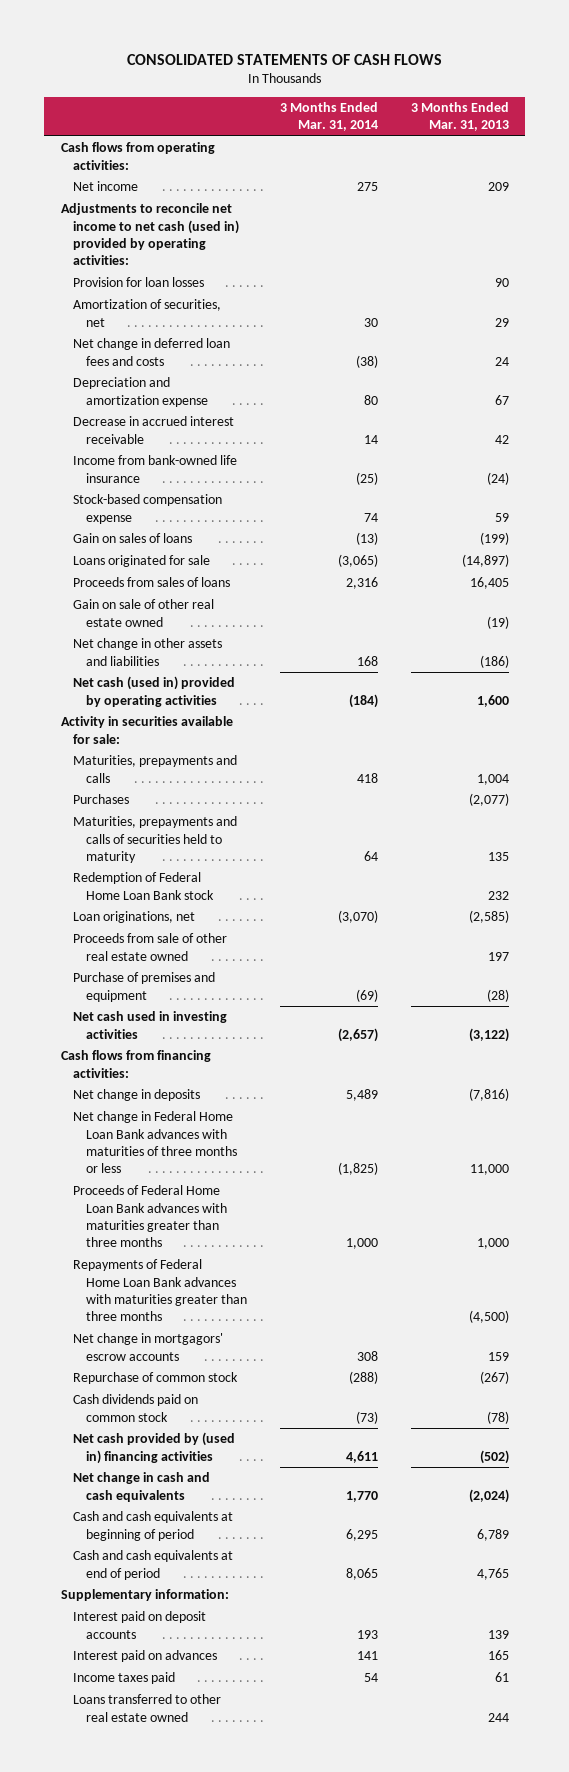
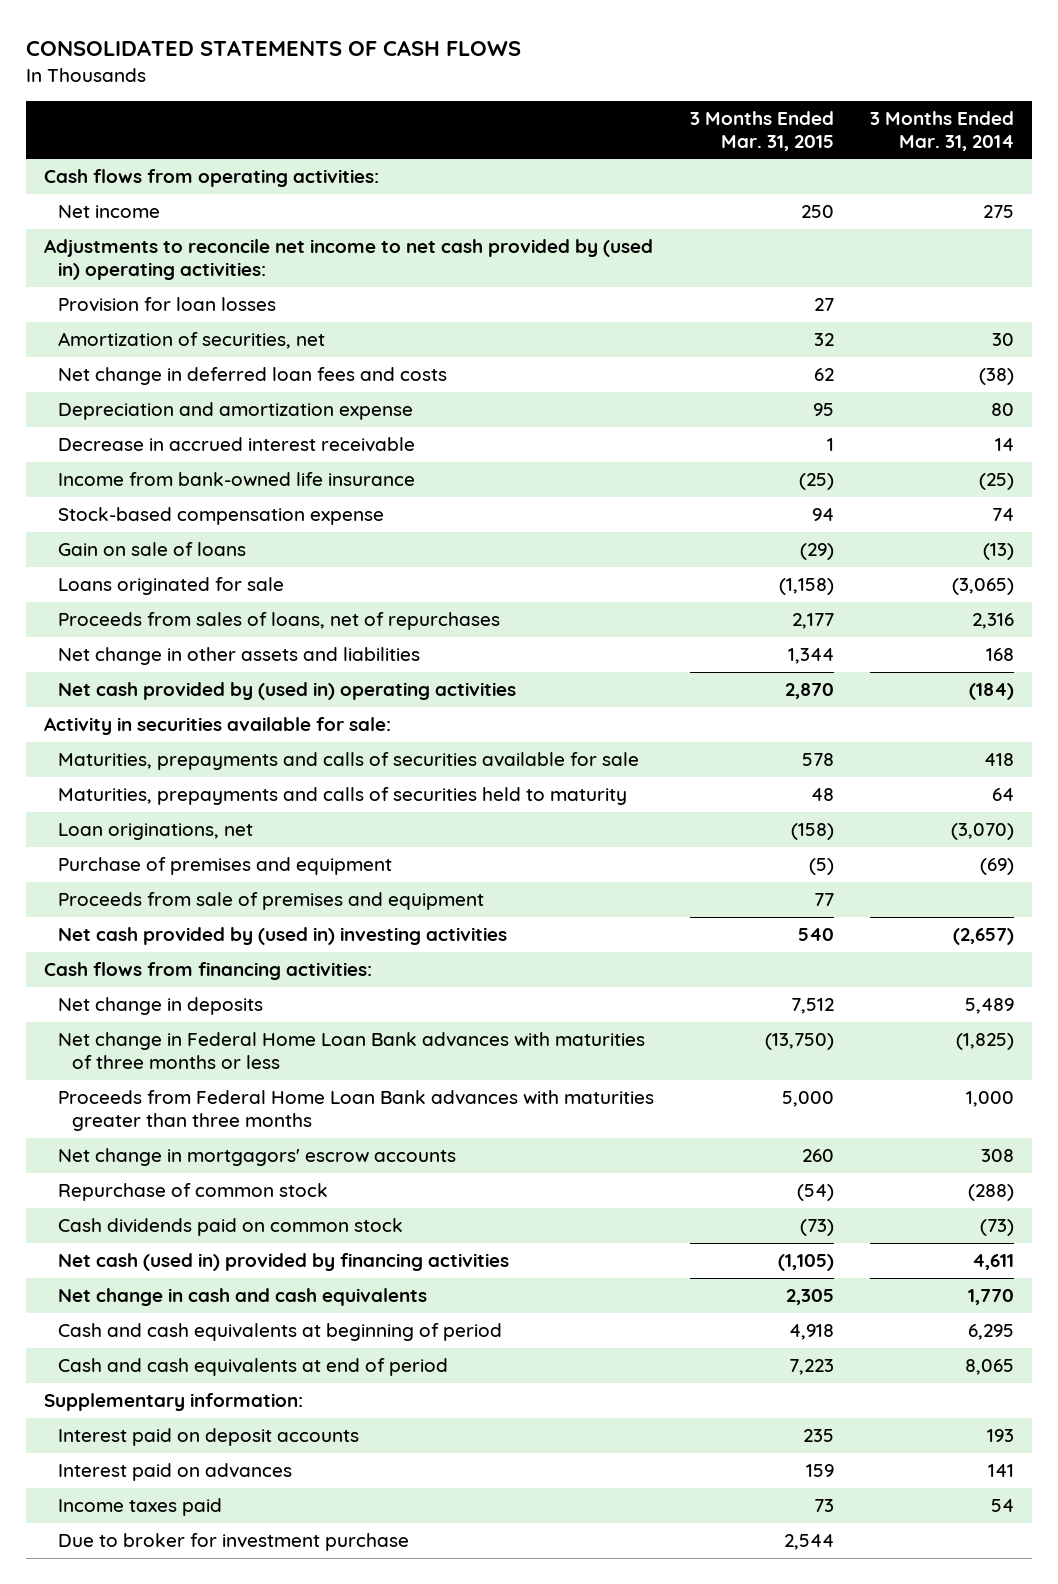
[410,101,509,132] 3 Months Ended Mar. 31, 2013 -> none
none -> [690,111,835,151] 3 Months Ended Mar. 31, 2015
[60,203,240,266] Adjustments to reconcile net income to net cash (used in) provided by operating activities: -> [44,239,654,280] Adjustments to reconcile net income to net cash provided by (used in) operating activities:
[73,533,193,544] Gain on sales of loans -> [58,542,247,557] Gain on sale of loans
[73,599,215,627] Gain on sale of other real estate owned -> none
[73,577,231,588] Proceeds from sales of loans -> [58,612,501,631] Proceeds from sales of loans, net of repurchases
[73,676,236,707] Net cash (used in) provided by operating activities -> [58,682,517,701] Net cash provided by (used in) operating activities
[73,794,130,805] Purchases -> none
[73,755,238,783] Maturities, prepayments and calls -> [58,752,640,771] Maturities, prepayments and calls of securities available for sale
[73,872,215,900] Redemption of Federal Home Loan Bank stock -> none
[73,933,228,961] Proceeds from sale of other real estate owned -> none
none -> [58,892,485,911] Proceeds from sale of premises and equipment
[73,1011,228,1039] Net cash used in investing activities -> [58,927,508,946] Net cash provided by (used in) investing activities
[73,1259,248,1322] Repayments of Federal Home Loan Bank advances with maturities greater than three months -> none
[73,1185,228,1248] Proceeds of Federal Home Loan Bank advances with maturities greater than three months -> [58,1090,655,1131] Proceeds from Federal Home Loan Bank advances with maturities greater than three months
[73,1432,236,1464] Net cash provided by (used in) financing activities -> [58,1253,510,1272] Net cash (used in) provided by financing activities
[73,1694,222,1722] Loans transferred to other real estate owned -> none
none -> [58,1533,410,1552] Due to broker for investment purchase

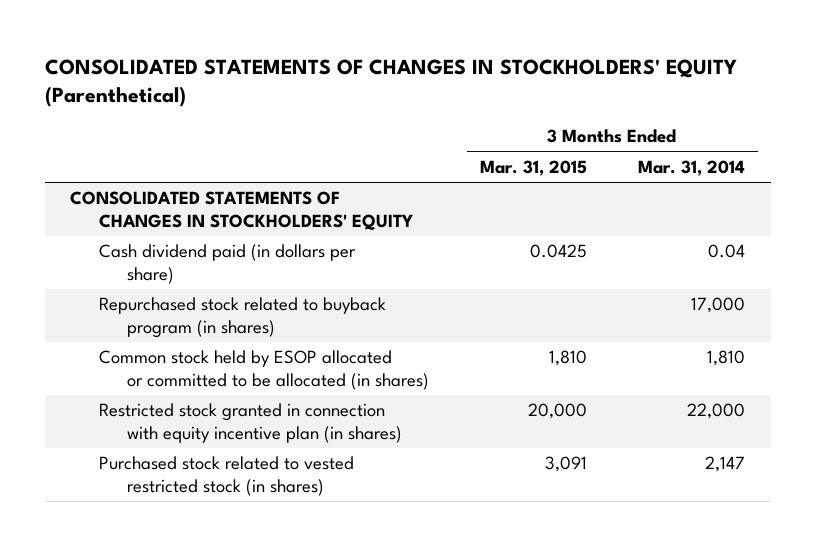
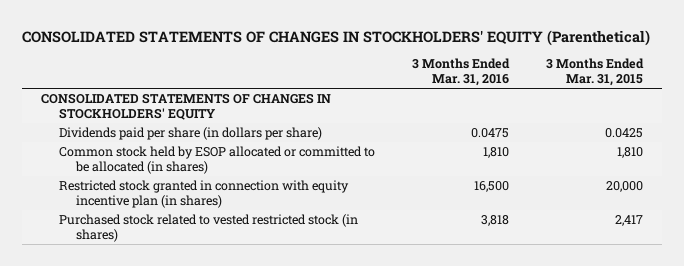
[638,159,746,176] Mar. 31, 2014 -> none
none -> [411,58,510,87] 3 Months Ended Mar. 31, 2016
[98,297,386,339] Repurchased stock related to buyback program (in shares) -> none
[98,244,356,285] Cash dividend paid (in dollars per share) -> [58,126,322,140] Dividends paid per share (in dollars per share)
[544,456,587,473] 3,091 -> [615,214,644,226] 2,417

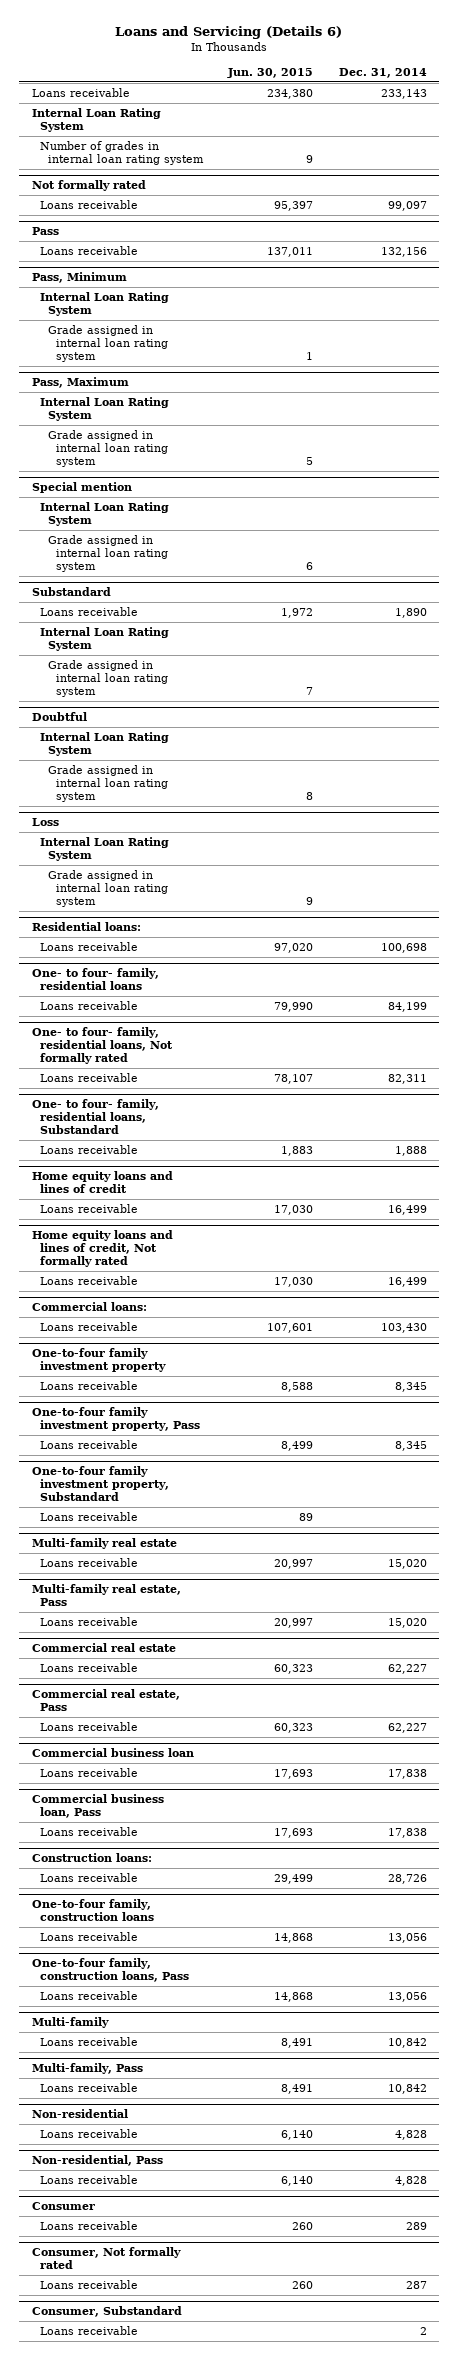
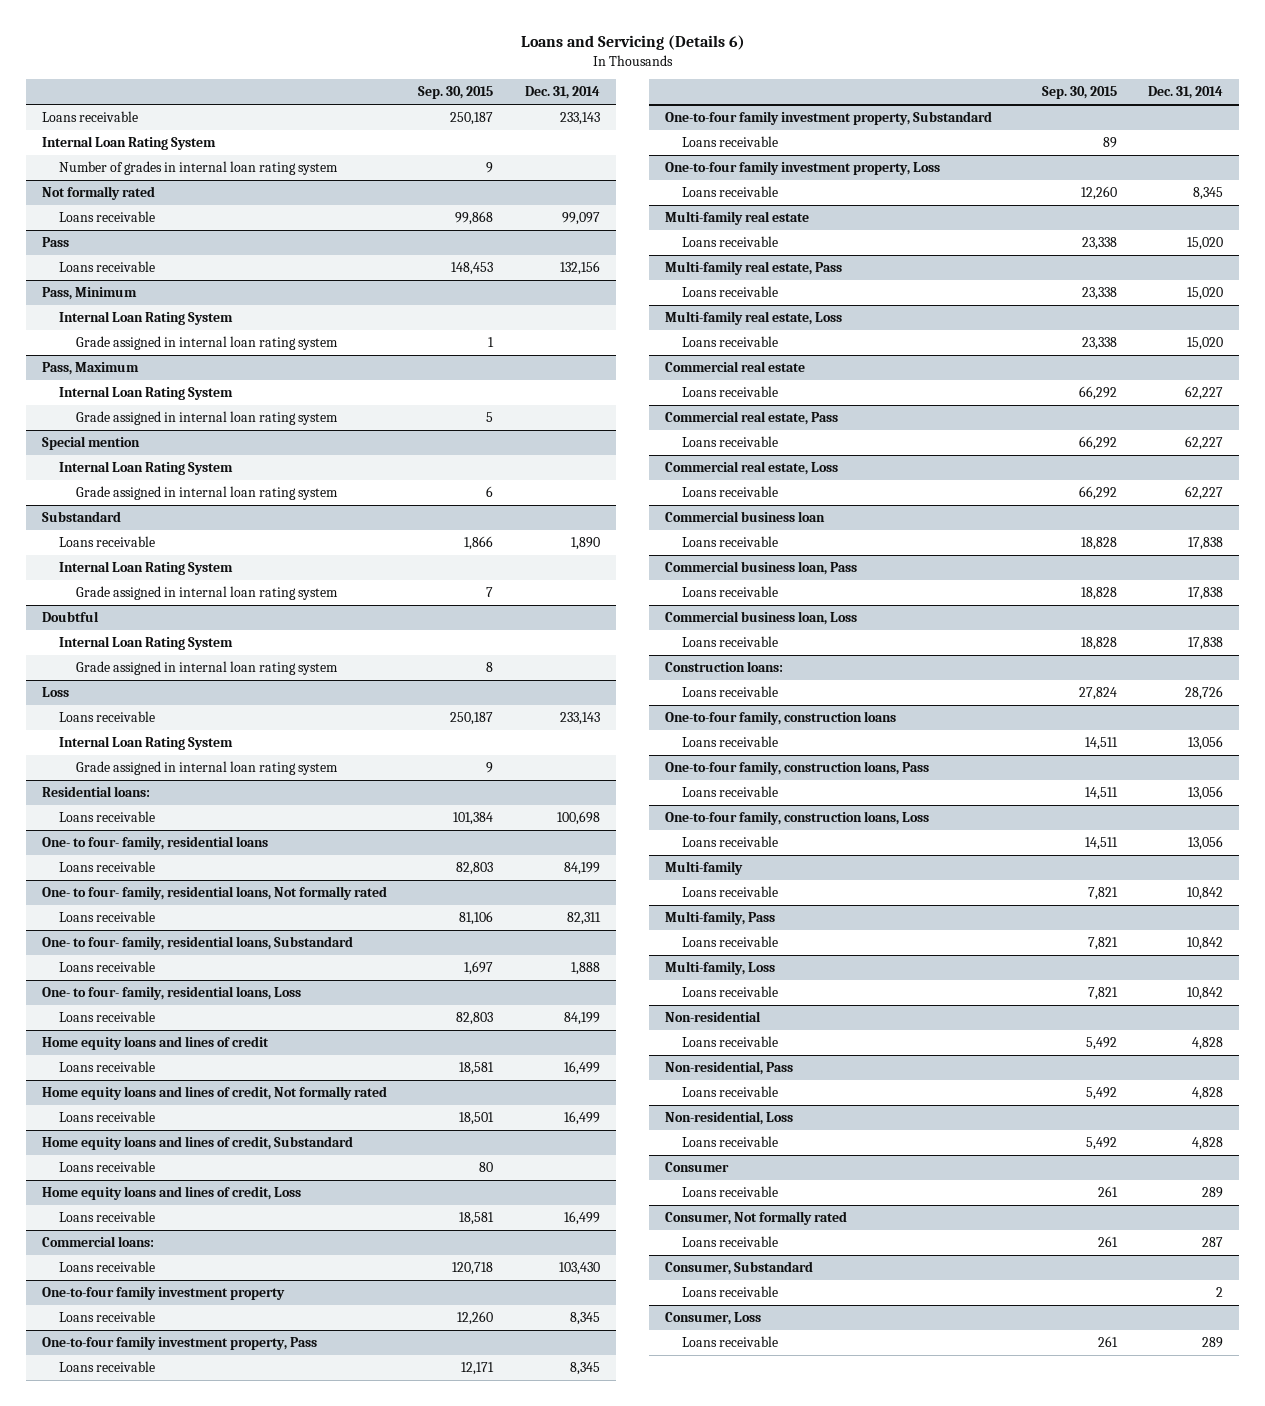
[227,67,314,78] Jun. 30, 2015 -> none
none -> [418,86,494,100] Sep. 30, 2015
none -> [58,711,155,723] Loans receivable
none -> [42,986,302,1001] One- to four- family, residential loans, Loss
none -> [58,1011,155,1023] Loans receivable
none -> [42,1136,354,1151] Home equity loans and lines of credit, Substandard
none -> [58,1161,155,1173] Loans receivable
none -> [42,1186,302,1201] Home equity loans and lines of credit, Loss
none -> [58,1211,155,1223] Loans receivable
none -> [665,161,941,176] One-to-four family investment property, Loss
none -> [682,186,779,198] Loans receivable
none -> [665,311,843,326] Multi-family real estate, Loss
none -> [682,336,779,348] Loans receivable
none -> [665,461,839,476] Commercial real estate, Loss
none -> [682,486,779,498] Loans receivable
none -> [665,611,858,626] Commercial business loan, Loss
none -> [682,636,779,648] Loans receivable
none -> [665,811,930,826] One-to-four family, construction loans, Loss
none -> [682,836,779,848] Loans receivable
none -> [665,961,776,976] Multi-family, Loss
none -> [682,986,779,998] Loans receivable
none -> [665,1111,794,1126] Non-residential, Loss
none -> [682,1136,779,1148] Loans receivable
none -> [665,1312,762,1326] Consumer, Loss
none -> [682,1336,779,1348] Loans receivable

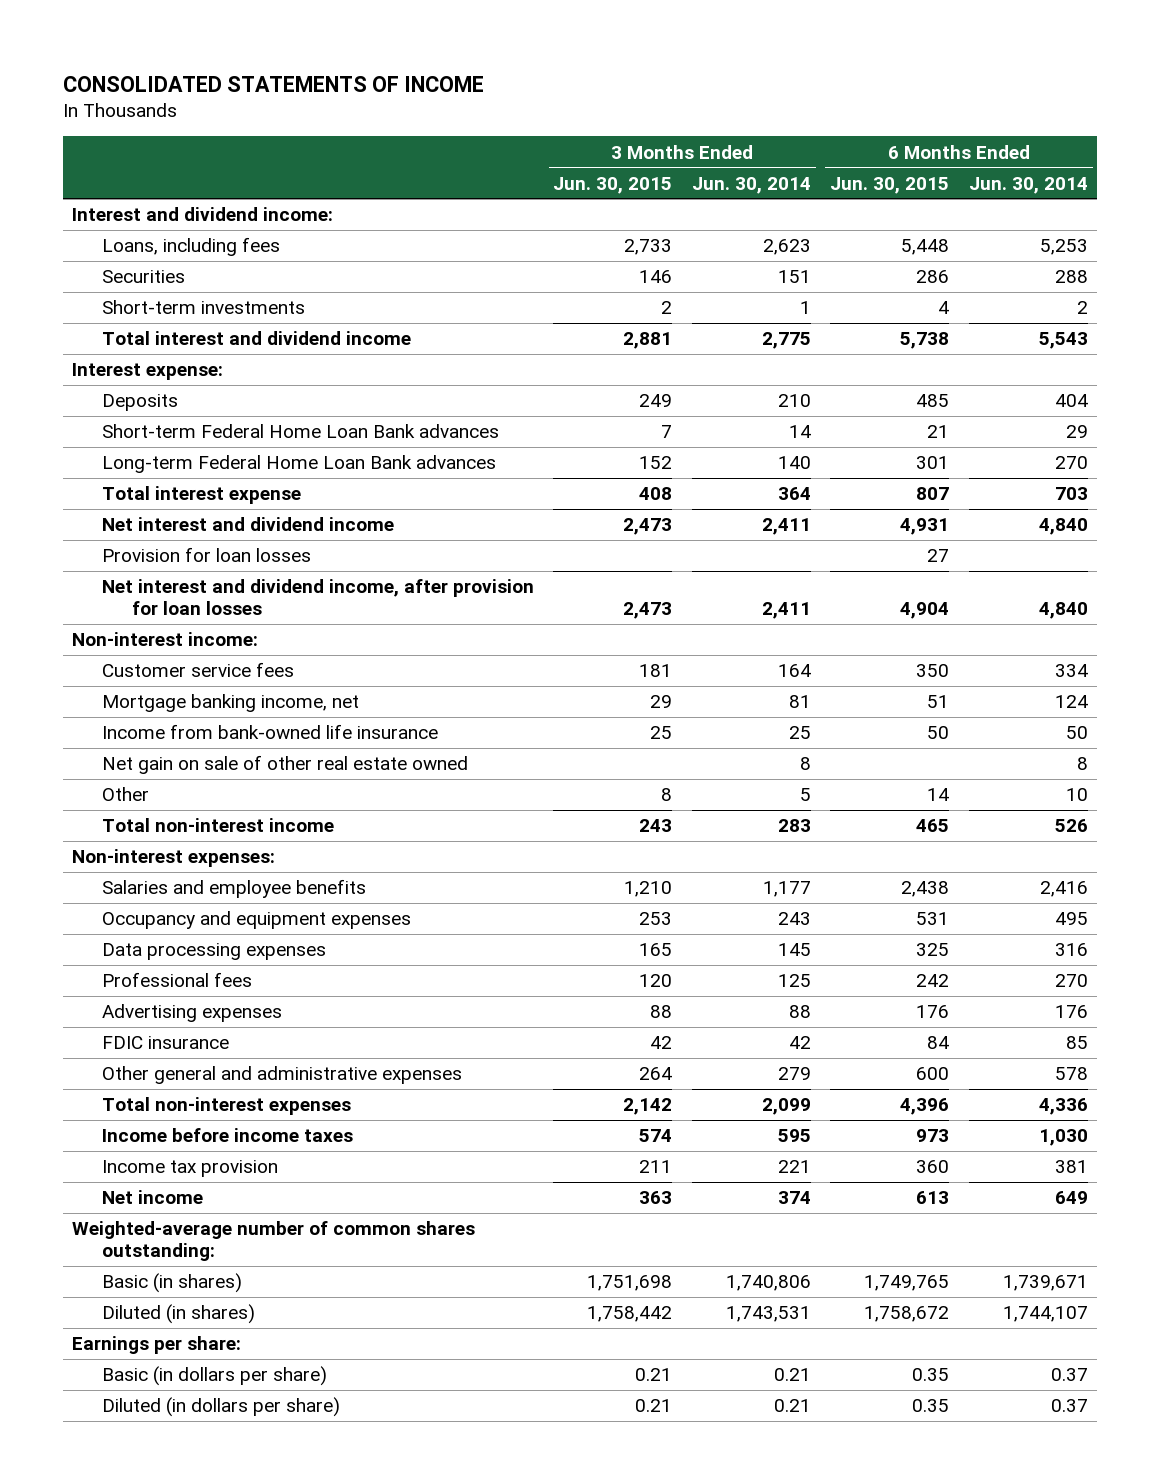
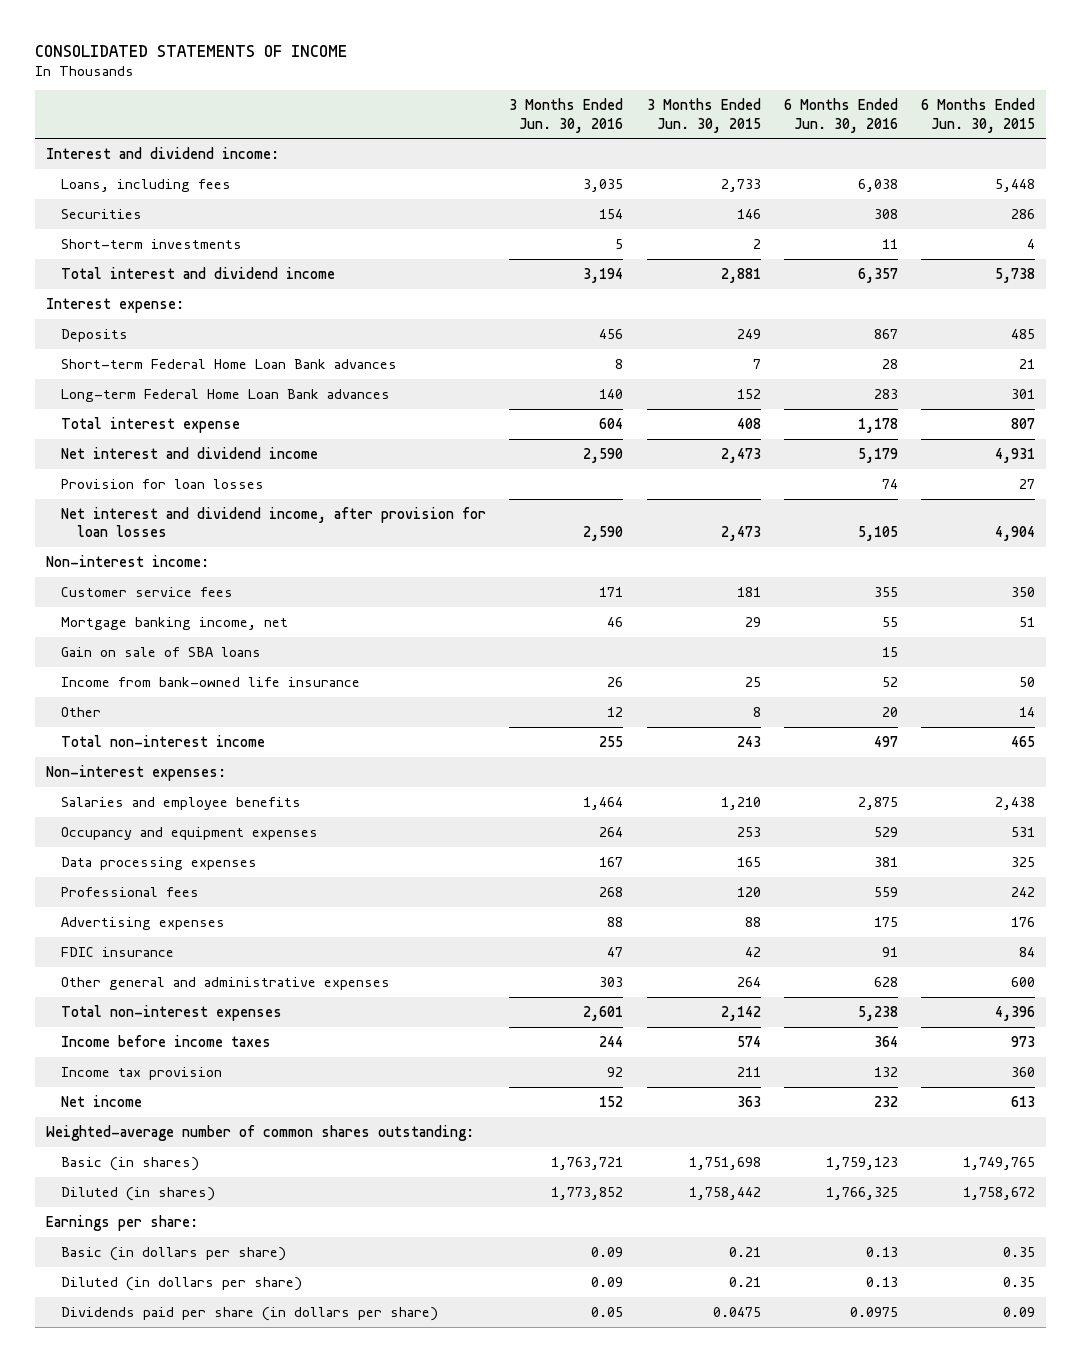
[691,176,811,194] Jun. 30, 2014 -> none
[968,176,1088,194] Jun. 30, 2014 -> none
none -> [509,98,624,133] 3 Months Ended Jun. 30, 2016
none -> [783,98,898,133] 6 Months Ended Jun. 30, 2016
none -> [61,646,262,657] Gain on sale of SBA loans
[102,755,469,775] Net gain on sale of other real estate owned -> none
none -> [61,1306,439,1321] Dividends paid per share (in dollars per share)

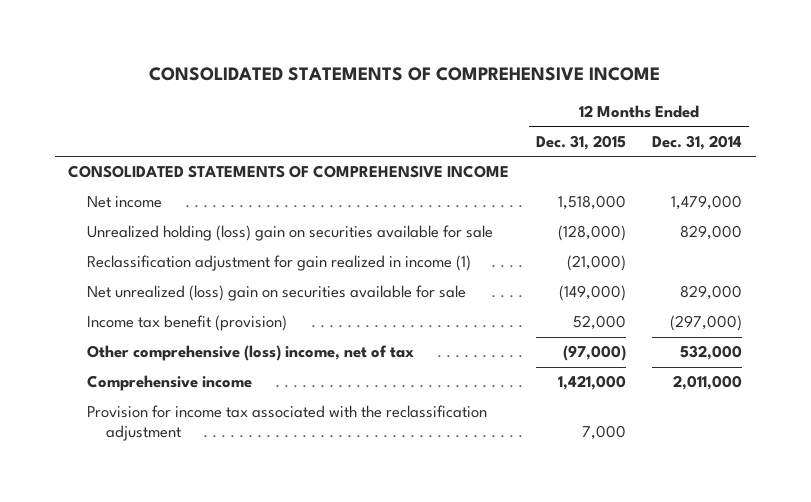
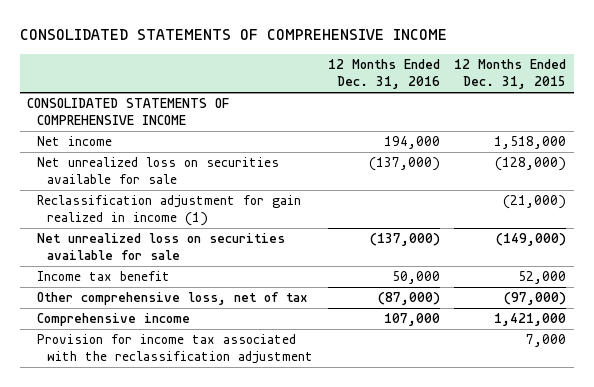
[652,134,743,150] Dec. 31, 2014 -> none
none -> [327,59,440,90] 12 Months Ended Dec. 31, 2016
[87,225,494,242] Unrealized holding (loss) gain on securities available for sale -> [37,157,280,185] Net unrealized loss on securities available for sale
[87,285,467,302] Net unrealized (loss) gain on securities available for sale -> [37,233,286,261] Net unrealized loss on securities available for sale
[87,315,288,332] Income tax benefit (provision) -> [37,271,171,282] Income tax benefit
[87,345,415,362] Other comprehensive (loss) income, net of tax -> [37,292,309,306] Other comprehensive loss, net of tax

